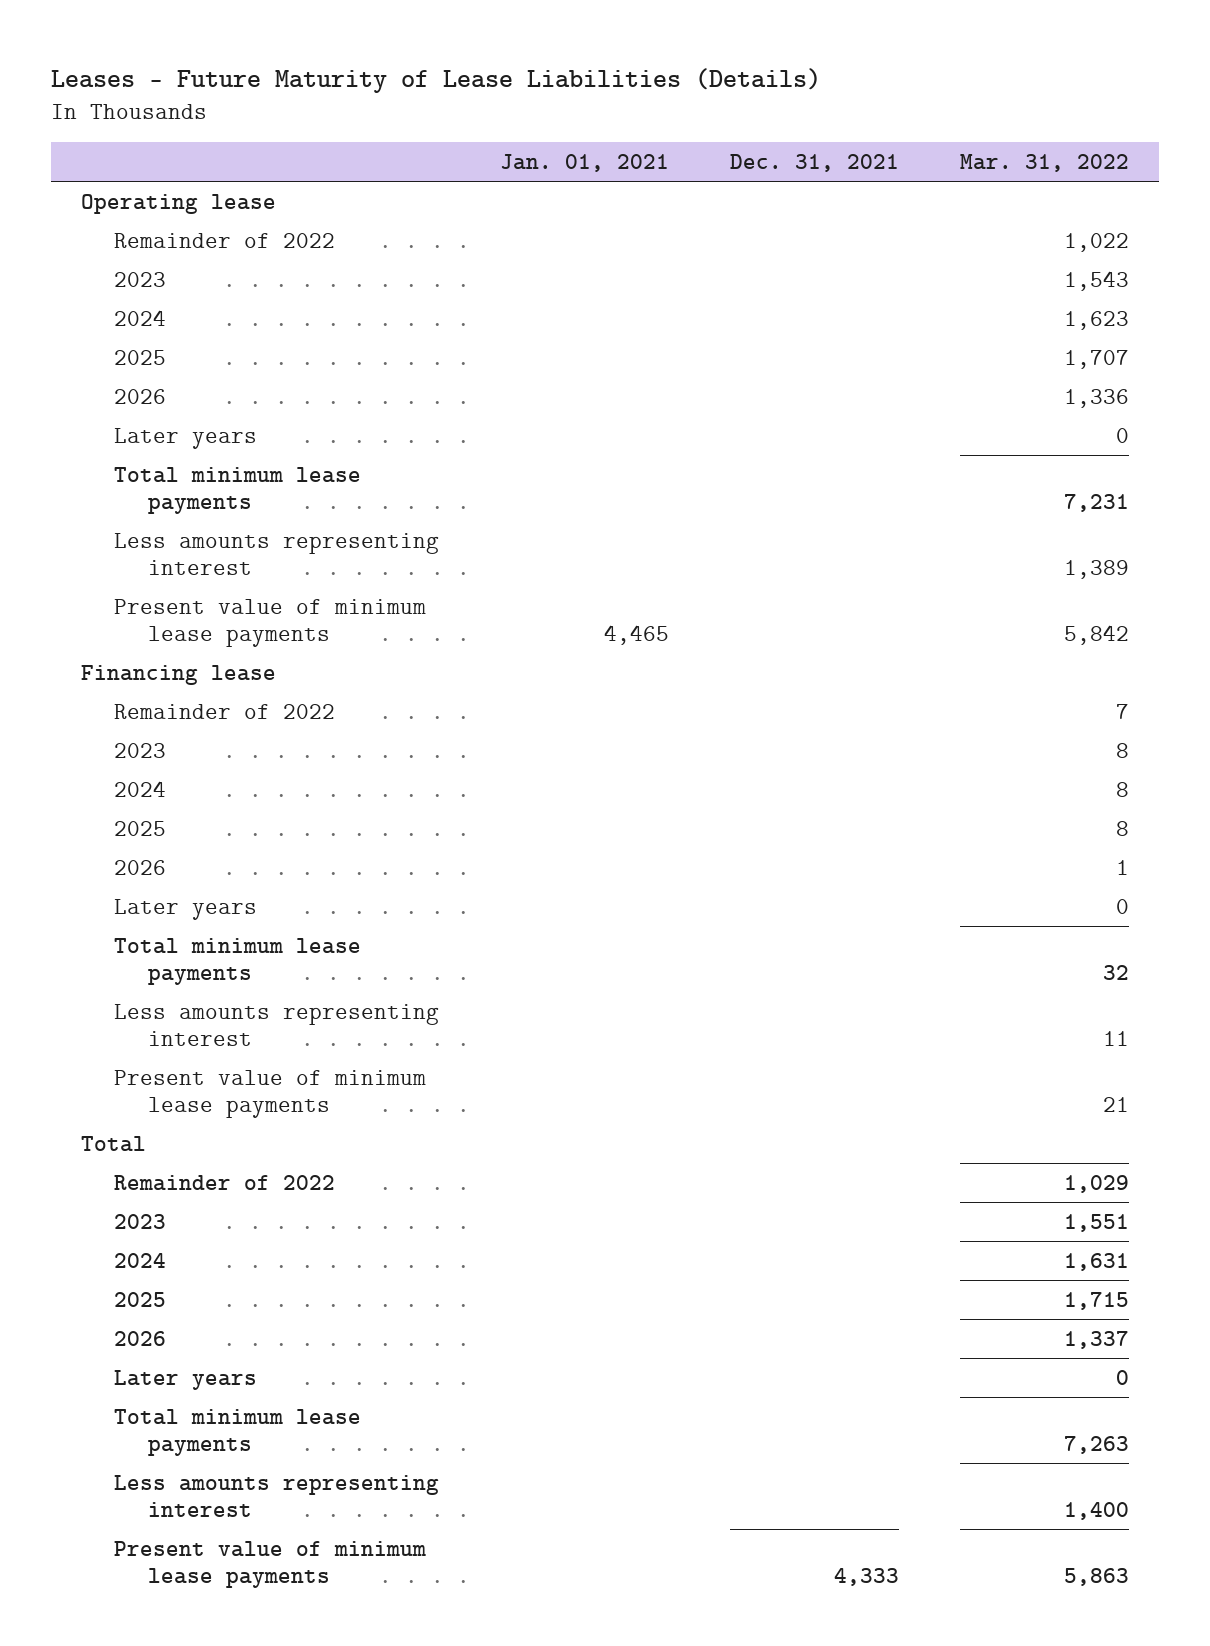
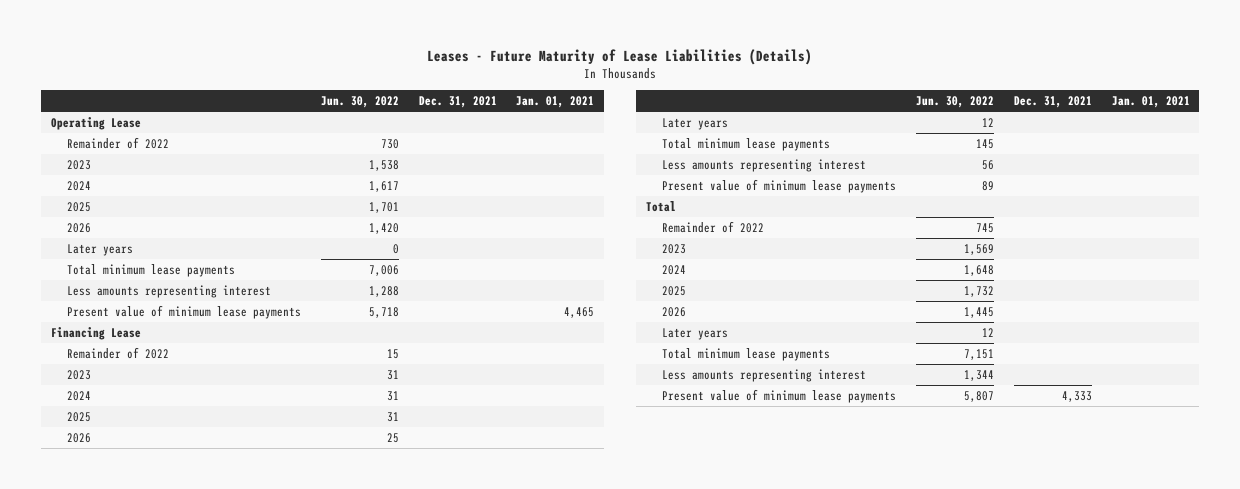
[959,153,1129,172] Mar. 31, 2022 -> none
none -> [320,96,399,109] Jun. 30, 2022
[81,193,277,214] Operating lease -> [50,116,141,130] Operating Lease
[81,664,277,685] Financing lease -> [50,326,141,340] Financing Lease

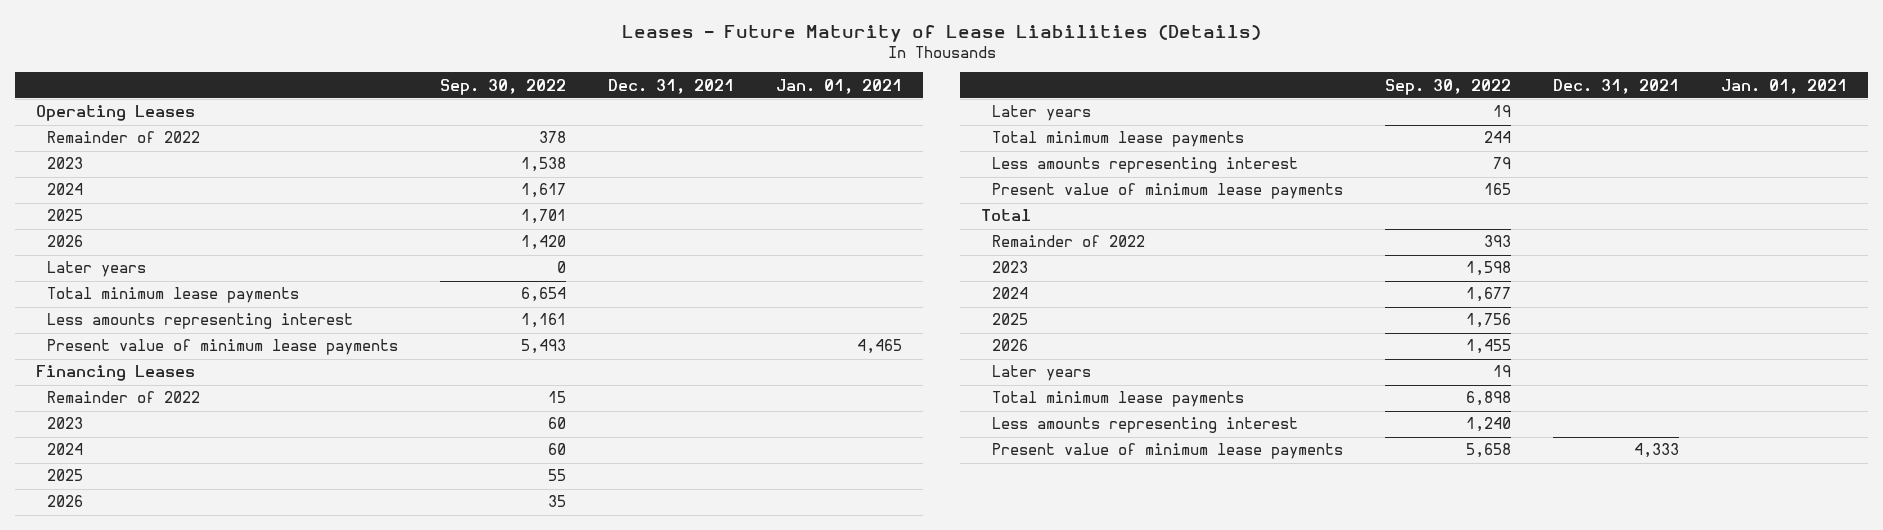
[320,96,399,109] Jun. 30, 2022 -> none
none -> [439,78,566,95] Sep. 30, 2022
[50,116,141,130] Operating Lease -> [35,105,195,122] Operating Leases
[50,326,141,340] Financing Lease -> [35,365,195,382] Financing Leases

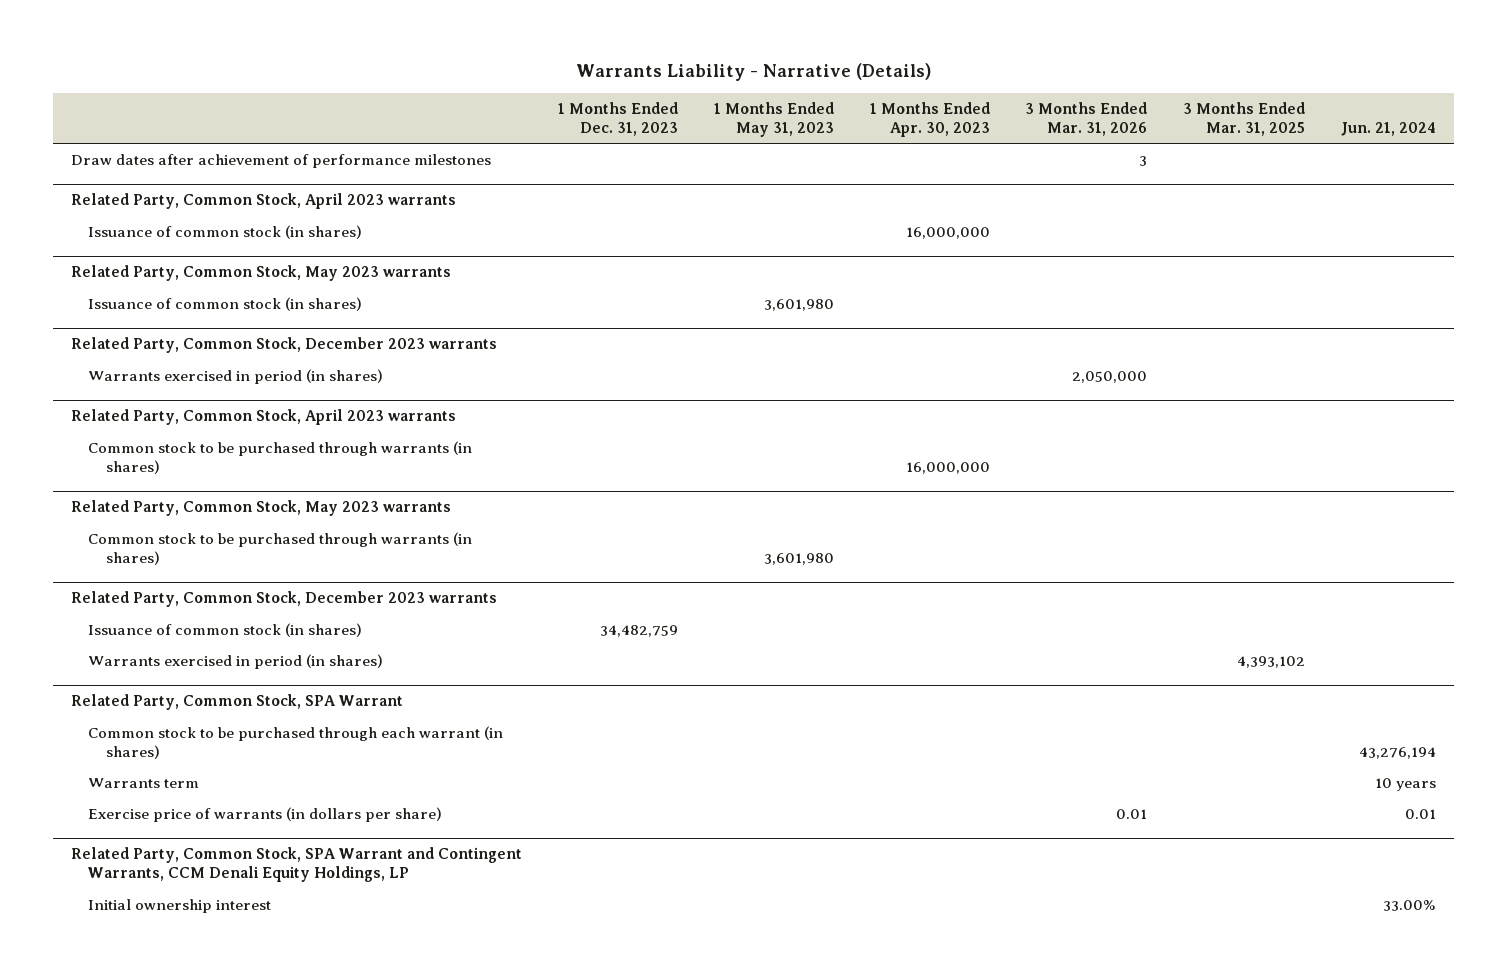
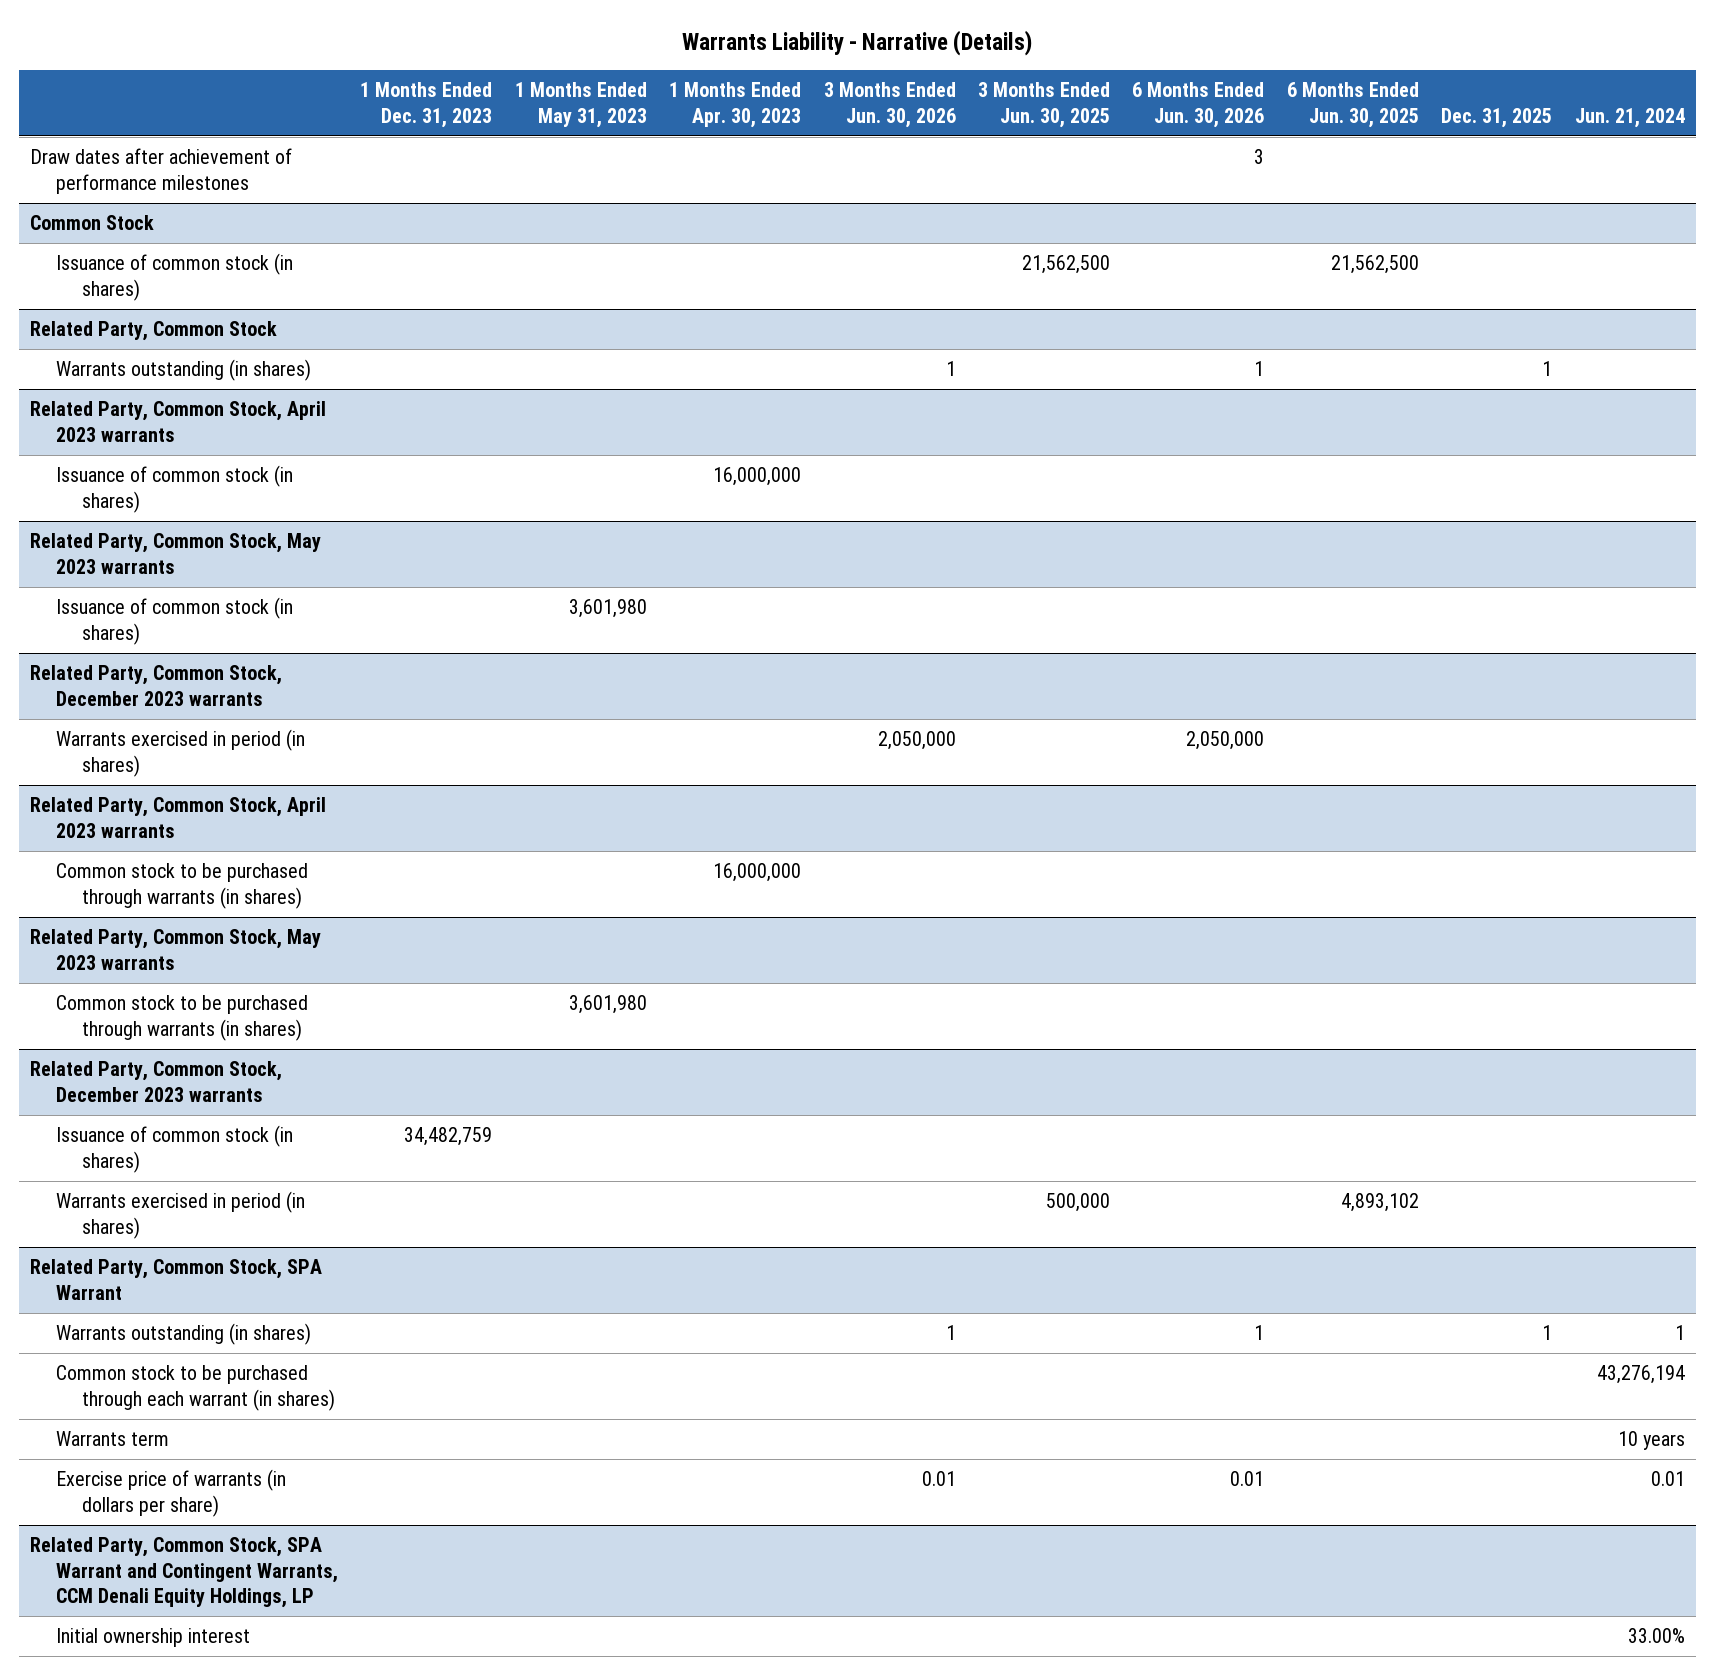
[1025,102,1148,136] 3 Months Ended Mar. 31, 2026 -> none
[1183,102,1306,136] 3 Months Ended Mar. 31, 2025 -> none
none -> [823,82,956,128] 3 Months Ended Jun. 30, 2026
none -> [977,82,1110,128] 3 Months Ended Jun. 30, 2025
none -> [1132,82,1265,128] 6 Months Ended Jun. 30, 2026
none -> [1286,82,1419,128] 6 Months Ended Jun. 30, 2025
none -> [1441,107,1553,128] Dec. 31, 2025
none -> [29,215,154,231] Common Stock
none -> [56,253,294,301] Issuance of common stock (in shares)
none -> [29,321,277,342] Related Party, Common Stock
none -> [56,359,312,382] Warrants outstanding (in shares)
none -> [56,1323,312,1346] Warrants outstanding (in shares)

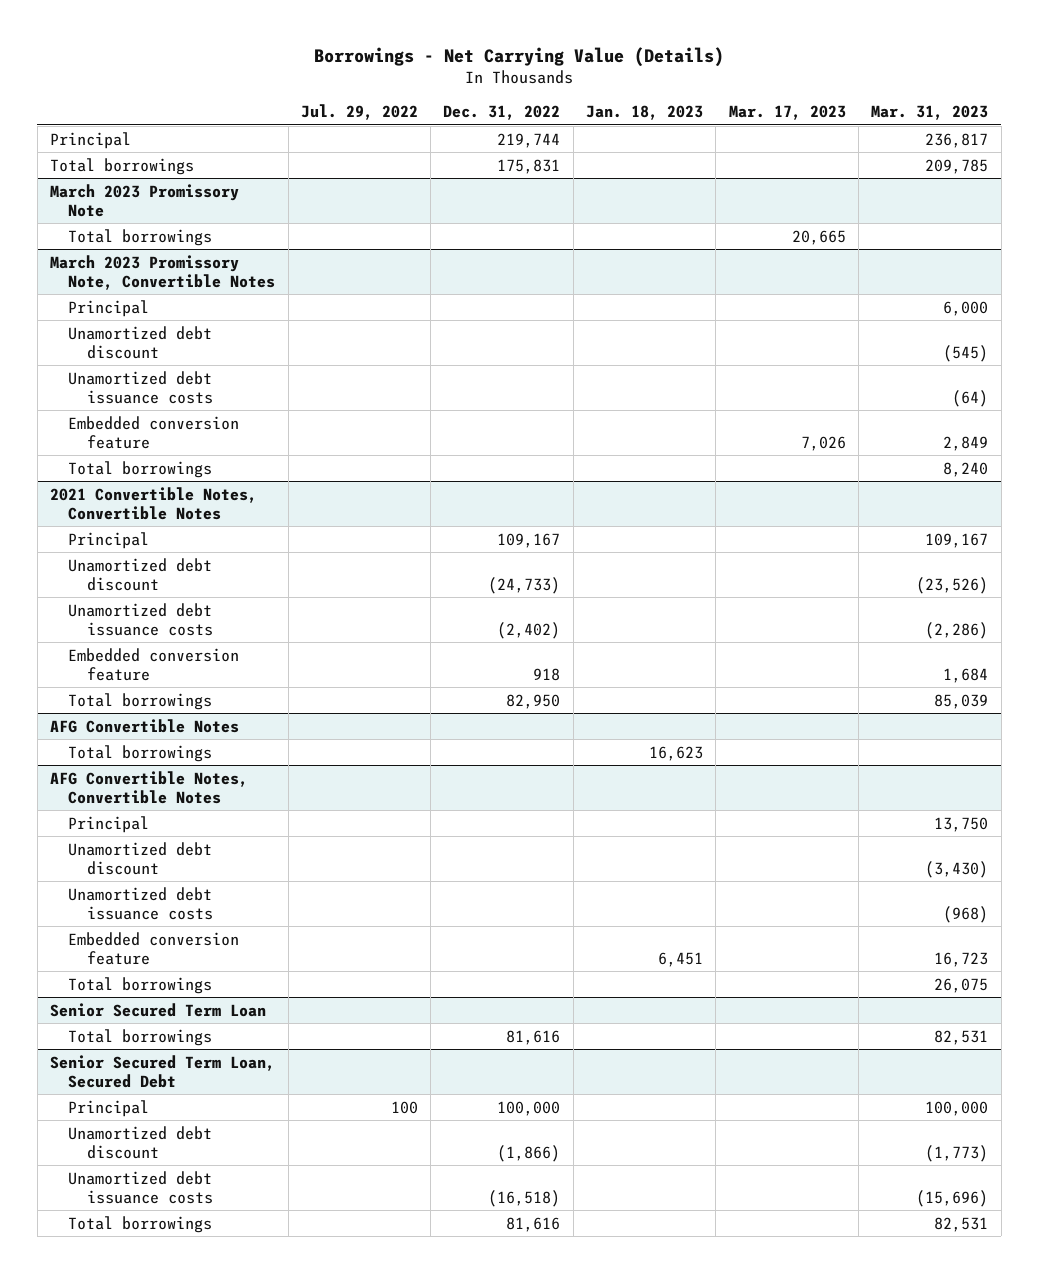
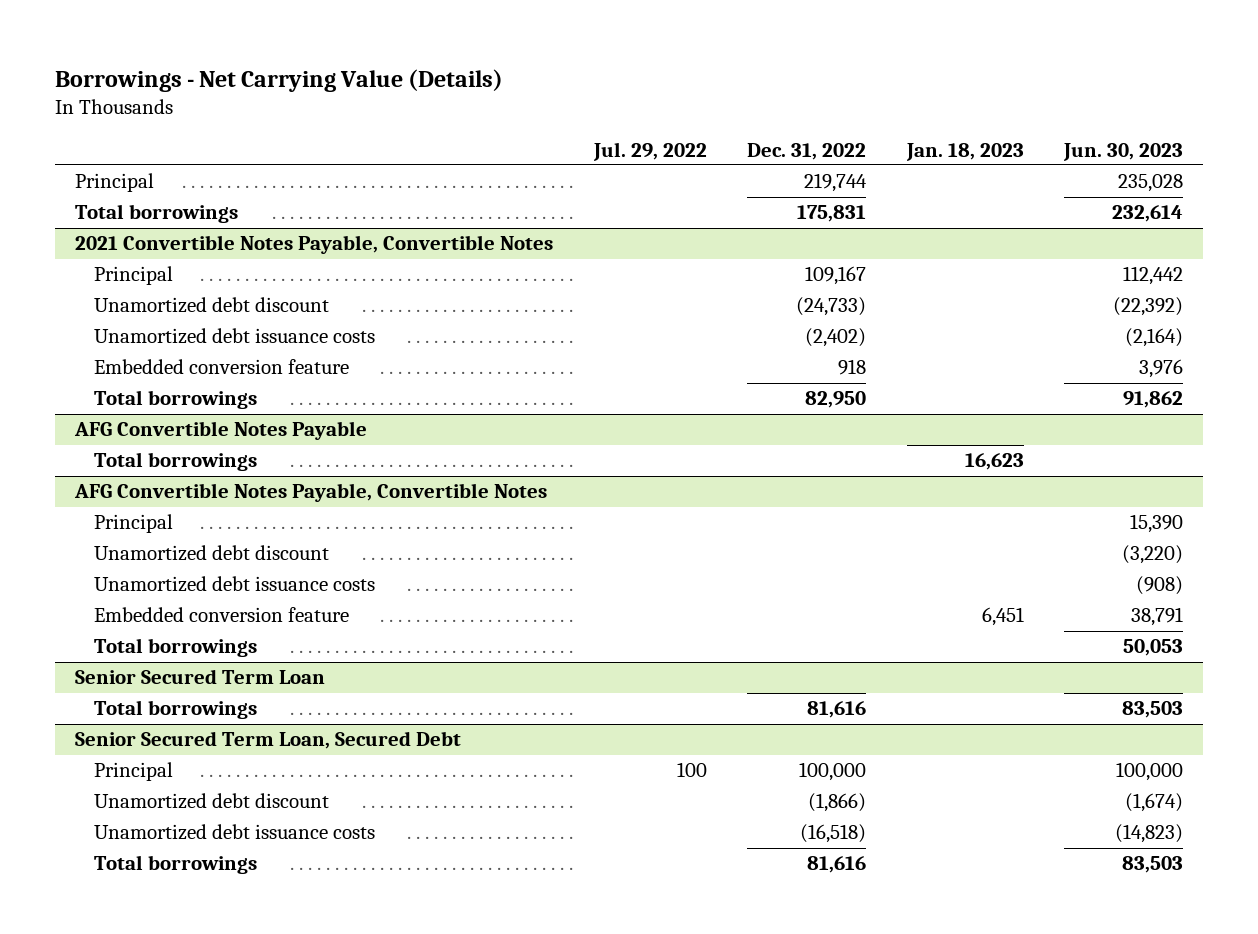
[728,105,846,121] Mar. 17, 2023 -> none
[871,105,989,121] Mar. 31, 2023 -> none
none -> [1063,142,1184,161] Jun. 30, 2023
[50,183,240,217] March 2023 Promissory Note -> none
[68,228,213,246] Total borrowings -> none
[50,254,276,290] March 2023 Promissory Note, Convertible Notes -> none
[68,299,150,317] Principal -> none
[68,325,213,359] Unamortized debt discount -> none
[68,370,213,404] Unamortized debt issuance costs -> none
[68,415,240,449] Embedded conversion feature -> none
[68,460,213,478] Total borrowings -> none
[50,486,258,520] 2021 Convertible Notes, Convertible Notes -> [75,235,554,255] 2021 Convertible Notes Payable, Convertible Notes
[50,718,240,733] AFG Convertible Notes -> [74,421,368,441] AFG Convertible Notes Payable
[50,770,249,804] AFG Convertible Notes, Convertible Notes -> [74,483,548,503] AFG Convertible Notes Payable, Convertible Notes

